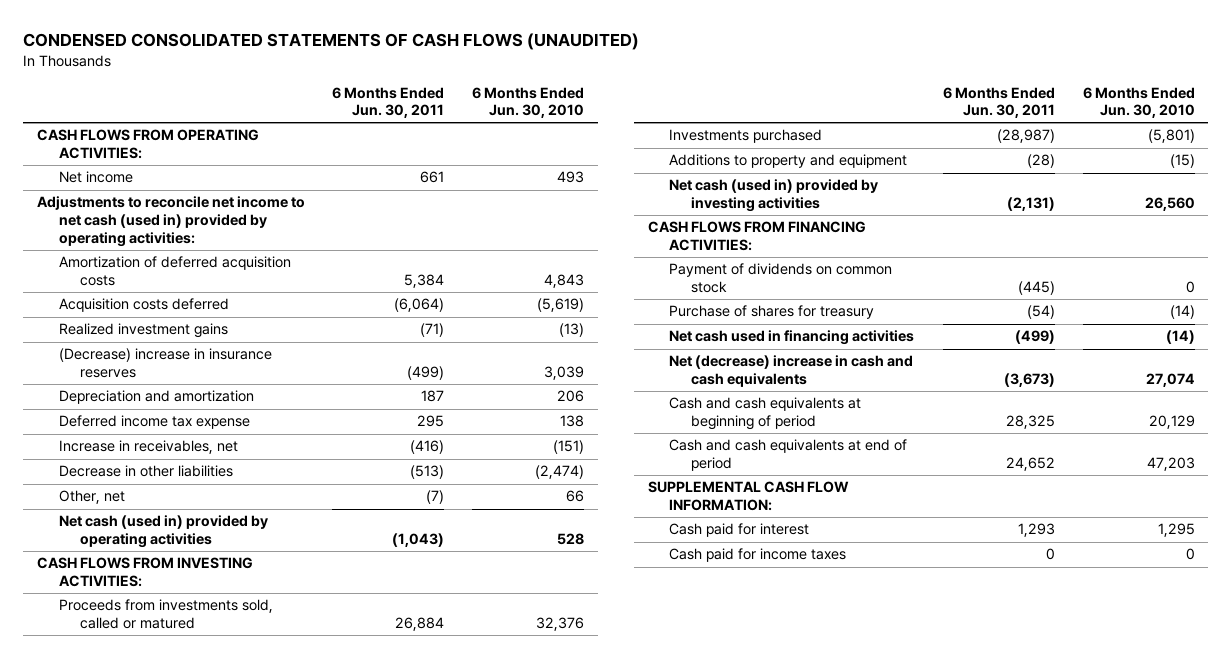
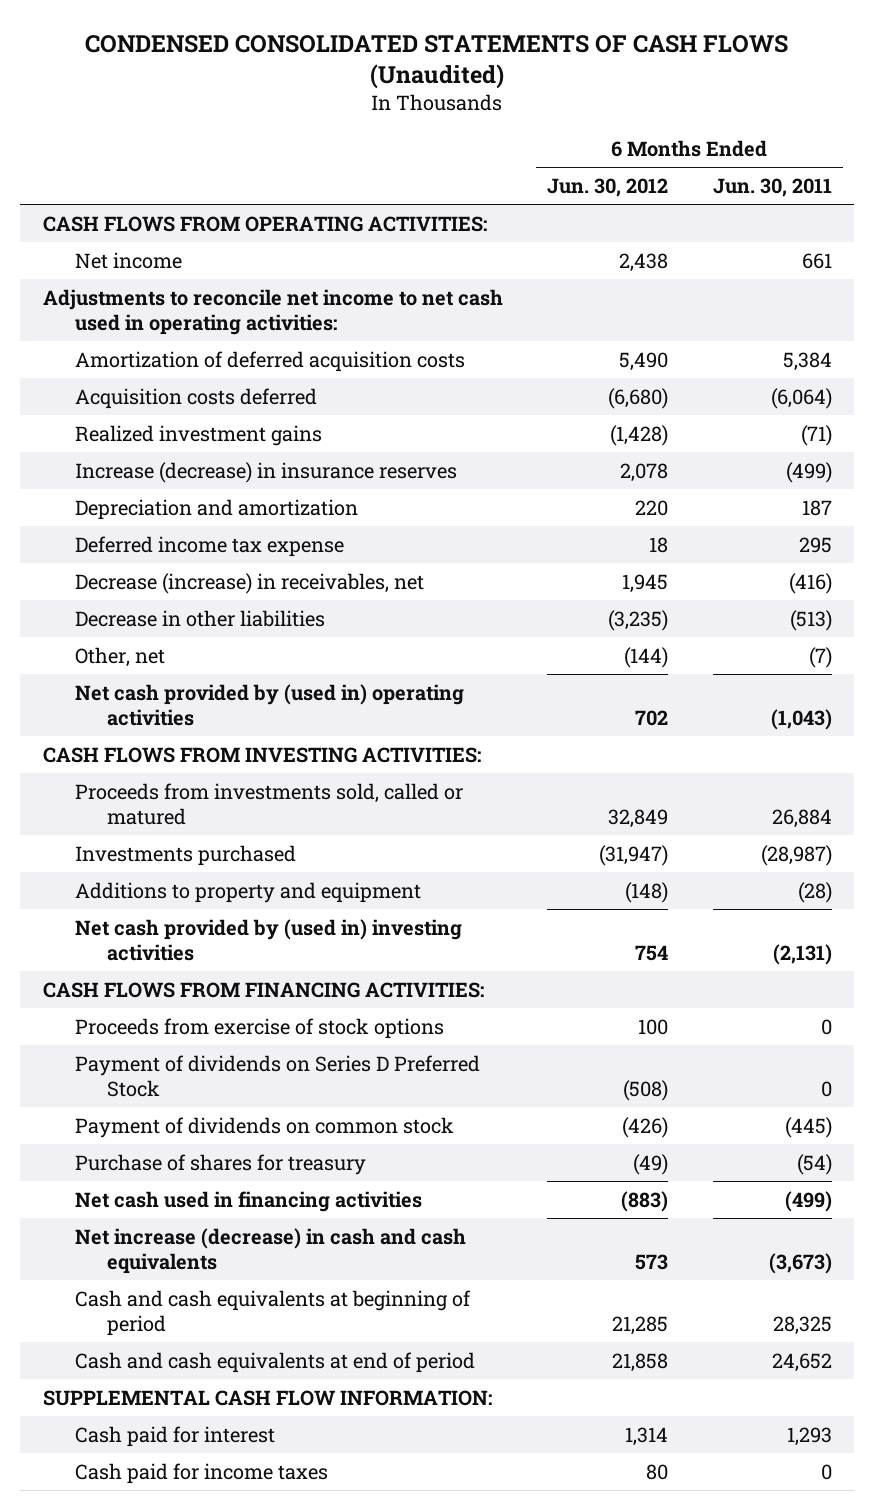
[23,32,640,50] CONDENSED CONSOLIDATED STATEMENTS OF CASH FLOWS (UNAUDITED) -> [85,34,789,90] CONDENSED CONSOLIDATED STATEMENTS OF CASH FLOWS (Unaudited)
[471,86,584,119] 6 Months Ended Jun. 30, 2010 -> none
none -> [547,178,669,198] Jun. 30, 2012
[36,196,305,247] Adjustments to reconcile net income to net cash (used in) provided by operating activities: -> [42,288,503,335] Adjustments to reconcile net income to net cash used in operating activities:
[58,348,272,379] (Decrease) increase in insurance reserves -> [74,461,457,483] Increase (decrease) in insurance reserves
[58,440,238,455] Increase in receivables, net -> [74,572,424,594] Decrease (increase) in receivables, net
[58,515,268,549] Net cash (used in) provided by operating activities -> [74,683,464,726] Net cash provided by (used in) operating activities
[669,179,879,213] Net cash (used in) provided by investing activities -> [74,918,462,961] Net cash provided by (used in) investing activities
none -> [74,1017,444,1039] Proceeds from exercise of stock options
none -> [74,1054,480,1097] Payment of dividends on Series D Preferred Stock
[669,355,914,388] Net (decrease) increase in cash and cash equivalents -> [74,1227,466,1274] Net increase (decrease) in cash and cash equivalents

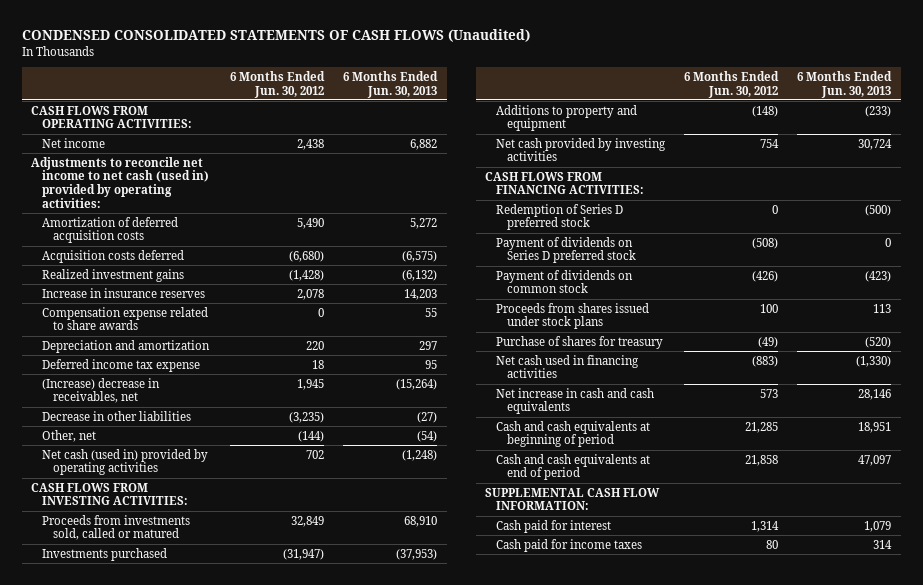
[712,178,832,198] Jun. 30, 2011 -> none
none -> [343,70,439,98] 6 Months Ended Jun. 30, 2013
[42,288,503,335] Adjustments to reconcile net income to net cash used in operating activities: -> [31,156,210,208] Adjustments to reconcile net income to net cash (used in) provided by operating activities:
[74,461,457,483] Increase (decrease) in insurance reserves -> [42,287,206,298] Increase in insurance reserves
none -> [42,306,209,331] Compensation expense related to share awards
[74,572,424,594] Decrease (increase) in receivables, net -> [42,377,161,404] (Increase) decrease in receivables, net
[74,683,464,726] Net cash provided by (used in) operating activities -> [42,448,209,476] Net cash (used in) provided by operating activities
[74,918,462,961] Net cash provided by (used in) investing activities -> [496,137,667,162] Net cash provided by investing activities
[74,1017,444,1039] Proceeds from exercise of stock options -> none
none -> [496,203,624,231] Redemption of Series D preferred stock
[74,1054,480,1097] Payment of dividends on Series D Preferred Stock -> [496,236,636,264] Payment of dividends on Series D preferred stock
none -> [496,302,650,330] Proceeds from shares issued under stock plans
[74,1227,466,1274] Net increase (decrease) in cash and cash equivalents -> [496,387,655,415] Net increase in cash and cash equivalents

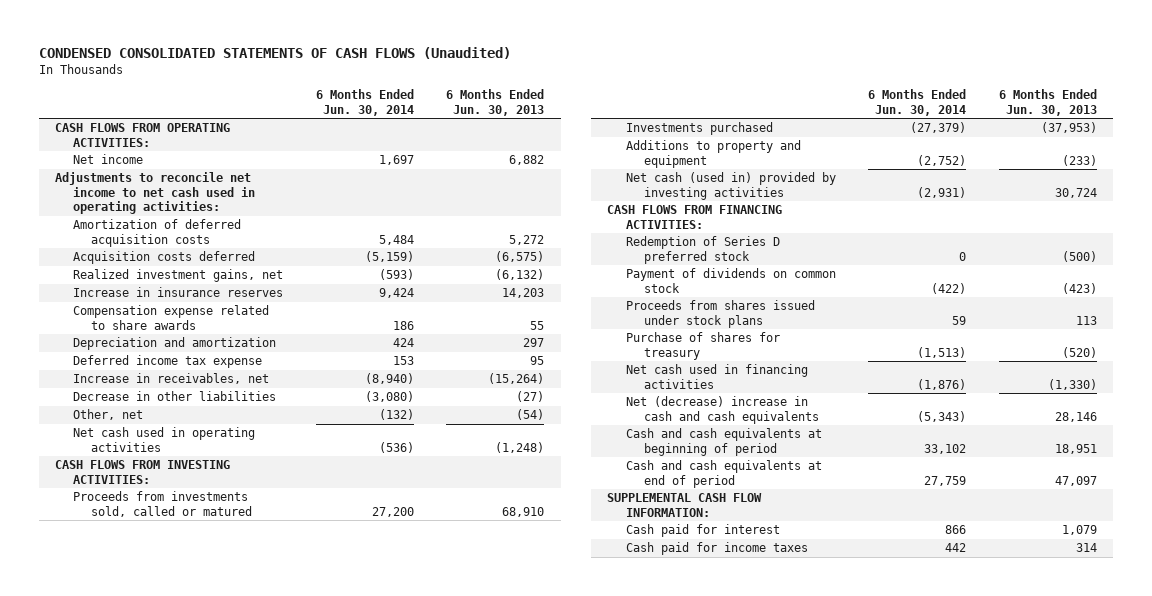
[230,70,326,98] 6 Months Ended Jun. 30, 2012 -> none
none -> [315,89,414,116] 6 Months Ended Jun. 30, 2014
[31,156,210,208] Adjustments to reconcile net income to net cash (used in) provided by operating activities: -> [54,172,256,215] Adjustments to reconcile net income to net cash used in operating activities:
[42,268,185,282] Realized investment gains -> [73,269,284,283] Realized investment gains, net
[42,377,161,404] (Increase) decrease in receivables, net -> [73,373,270,385] Increase in receivables, net
[42,448,209,476] Net cash (used in) provided by operating activities -> [73,427,256,452] Net cash used in operating activities
[496,137,667,162] Net cash provided by investing activities -> [625,172,836,200] Net cash (used in) provided by investing activities
[496,236,636,264] Payment of dividends on Series D preferred stock -> none
[496,387,655,415] Net increase in cash and cash equivalents -> [625,396,819,424] Net (decrease) increase in cash and cash equivalents

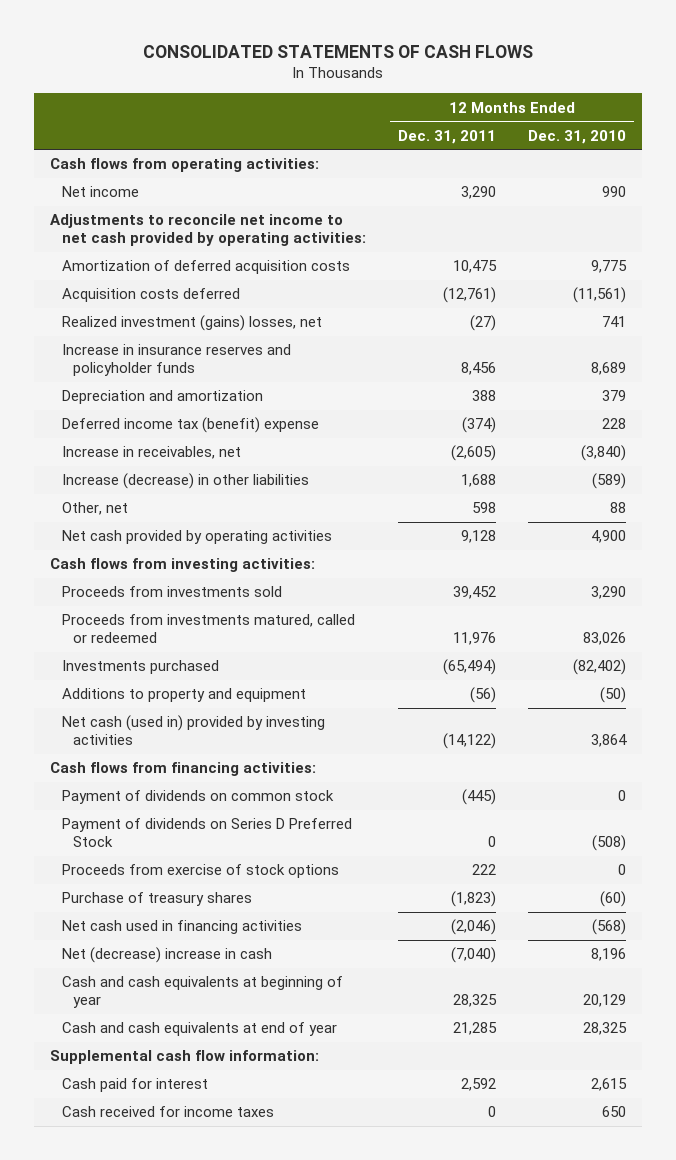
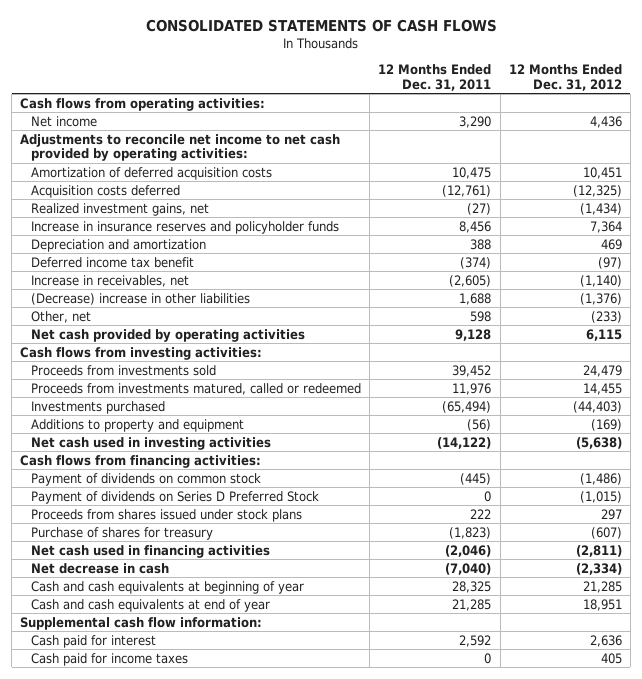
[528,129,627,144] Dec. 31, 2010 -> none
none -> [508,64,622,91] 12 Months Ended Dec. 31, 2012
[61,315,322,332] Realized investment (gains) losses, net -> [31,202,210,216] Realized investment gains, net
[61,417,319,434] Deferred income tax (benefit) expense -> [31,256,195,268] Deferred income tax benefit
[61,473,309,490] Increase (decrease) in other liabilities -> [31,292,251,305] (Decrease) increase in other liabilities
[61,715,325,745] Net cash (used in) provided by investing activities -> [31,436,272,450] Net cash used in investing activities
[61,864,339,879] Proceeds from exercise of stock options -> [31,508,303,522] Proceeds from shares issued under stock plans
[61,892,252,907] Purchase of treasury shares -> [31,526,214,540] Purchase of shares for treasury
[61,947,272,964] Net (decrease) increase in cash -> [31,562,170,574] Net decrease in cash
[61,1106,274,1118] Cash received for income taxes -> [31,652,189,666] Cash paid for income taxes

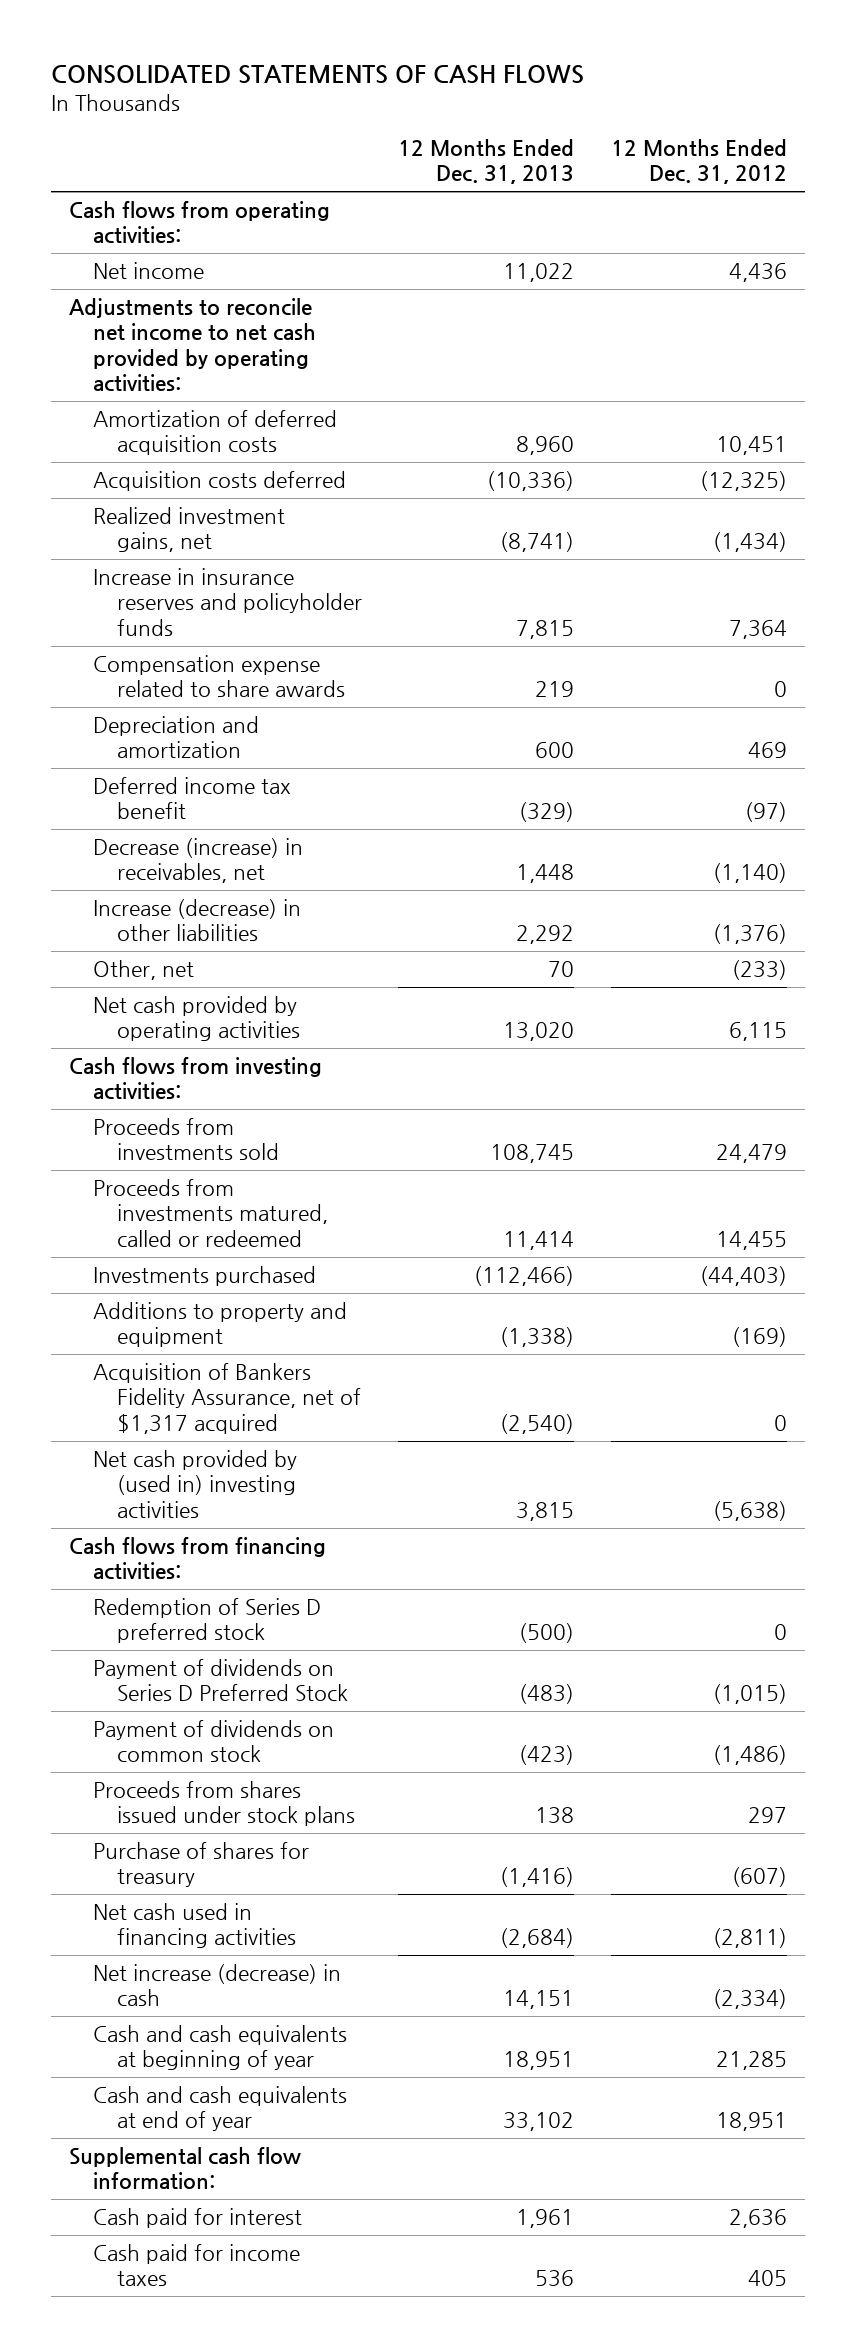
[378,64,492,91] 12 Months Ended Dec. 31, 2011 -> none
none -> [398,138,575,185] 12 Months Ended Dec. 31, 2013
none -> [92,655,346,698] Compensation expense related to share awards
[31,274,190,287] Increase in receivables, net -> [92,838,303,884] Decrease (increase) in receivables, net
[31,292,251,305] (Decrease) increase in other liabilities -> [92,899,301,942] Increase (decrease) in other liabilities
none -> [92,1363,362,1434] Acquisition of Bankers Fidelity Assurance, net of $1,317 acquired
[31,436,272,450] Net cash used in investing activities -> [92,1450,297,1518] Net cash provided by (used in) investing activities
none -> [92,1598,321,1644] Redemption of Series D preferred stock
[31,472,262,486] Payment of dividends on common stock -> [92,1720,334,1763] Payment of dividends on common stock
[31,562,170,574] Net decrease in cash -> [92,1964,341,2007] Net increase (decrease) in cash

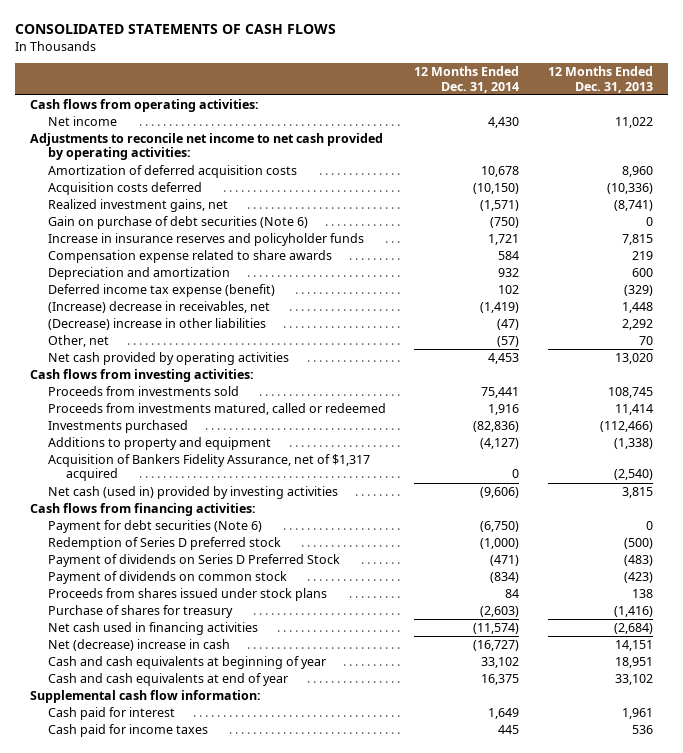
[610,138,787,185] 12 Months Ended Dec. 31, 2012 -> none
none -> [414,66,520,93] 12 Months Ended Dec. 31, 2014
none -> [47,216,308,230] Gain on purchase of debt securities (Note 6)
[92,777,291,820] Deferred income tax benefit -> [47,284,275,298] Deferred income tax expense (benefit)
[92,838,303,884] Decrease (increase) in receivables, net -> [47,301,270,314] (Increase) decrease in receivables, net
[92,899,301,942] Increase (decrease) in other liabilities -> [47,318,266,331] (Decrease) increase in other liabilities
[92,1450,297,1518] Net cash provided by (used in) investing activities -> [47,486,338,500] Net cash (used in) provided by investing activities
none -> [47,520,262,534] Payment for debt securities (Note 6)
[92,1964,341,2007] Net increase (decrease) in cash -> [47,639,230,652] Net (decrease) increase in cash

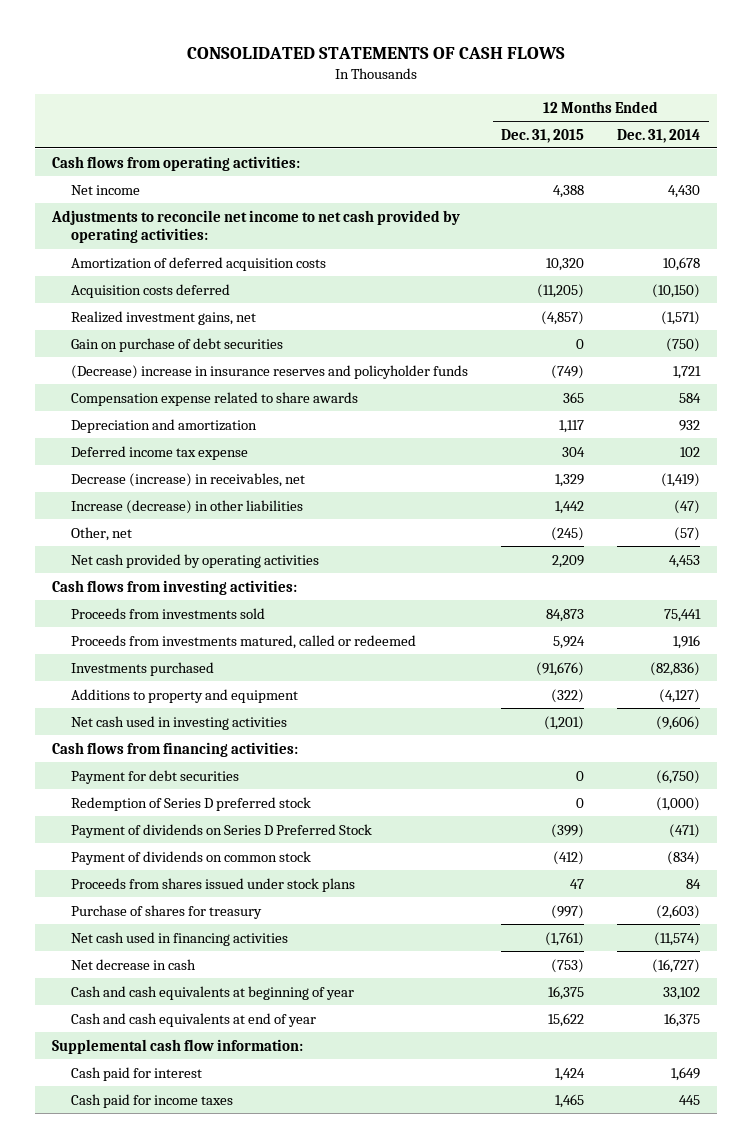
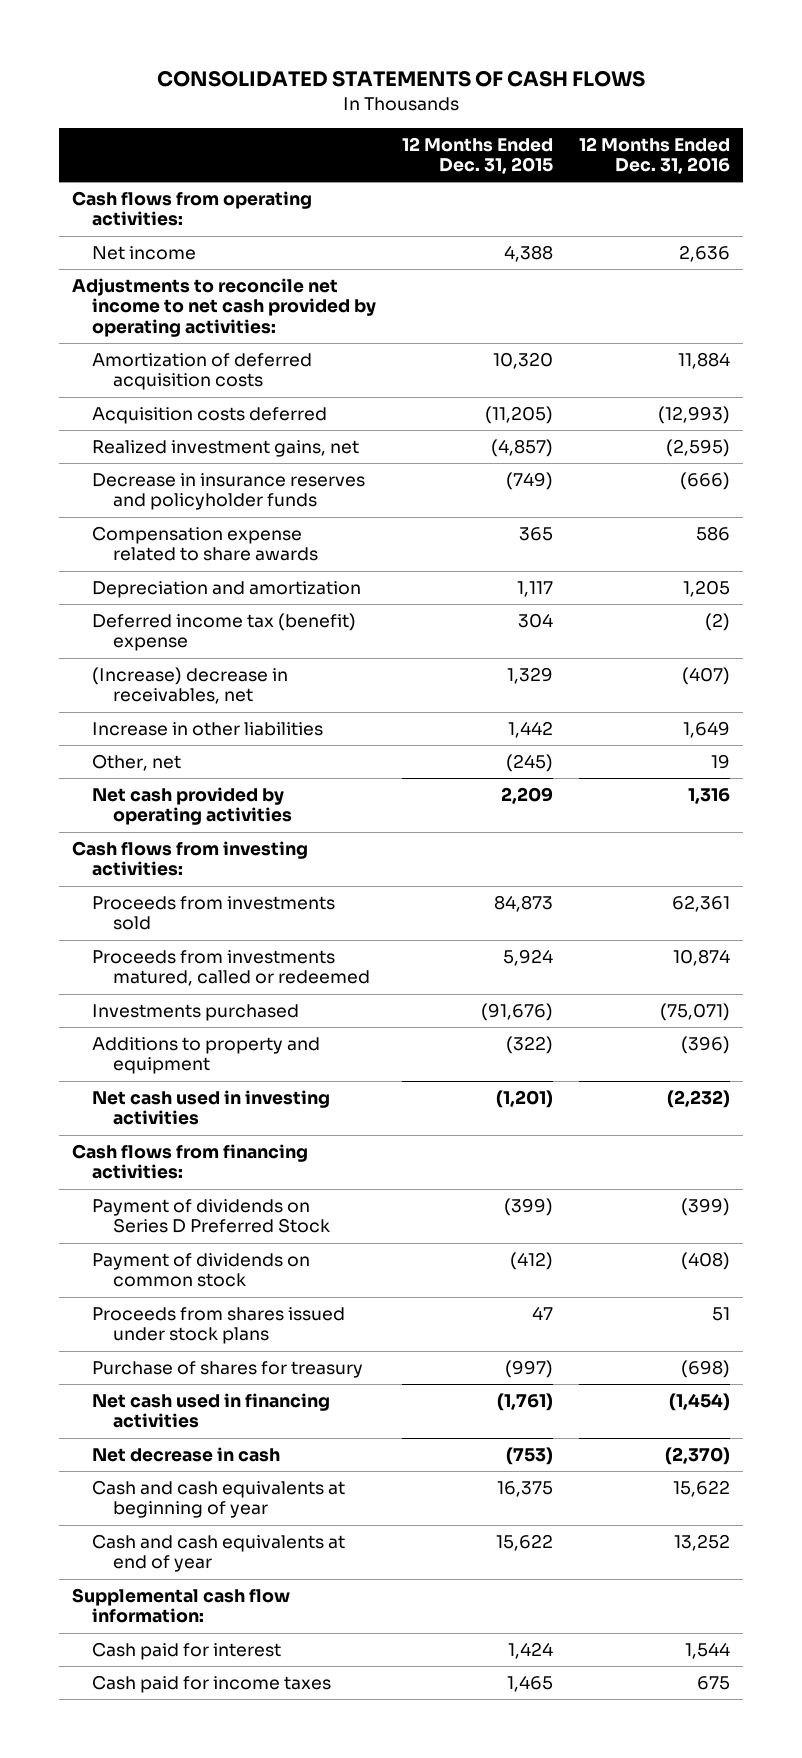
[617,128,701,143] Dec. 31, 2014 -> none
none -> [579,136,731,175] 12 Months Ended Dec. 31, 2016
[71,337,284,352] Gain on purchase of debt securities -> none
[71,364,469,379] (Decrease) increase in insurance reserves and policyholder funds -> [92,472,366,511] Decrease in insurance reserves and policyholder funds
[71,445,249,460] Deferred income tax expense -> [92,612,357,652] Deferred income tax (benefit) expense
[71,472,306,487] Decrease (increase) in receivables, net -> [92,666,289,705] (Increase) decrease in receivables, net
[71,499,304,514] Increase (decrease) in other liabilities -> [92,721,324,736] Increase in other liabilities
[71,769,240,784] Payment for debt securities -> none
[71,796,312,811] Redemption of Series D preferred stock -> none

